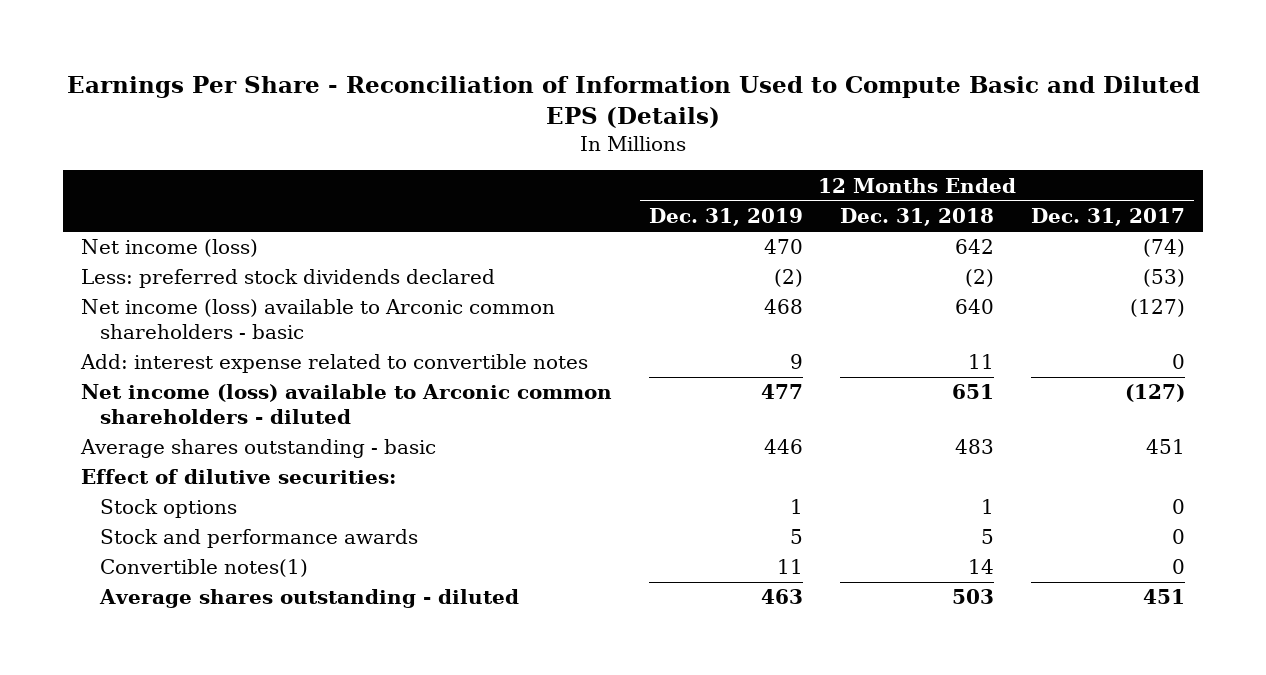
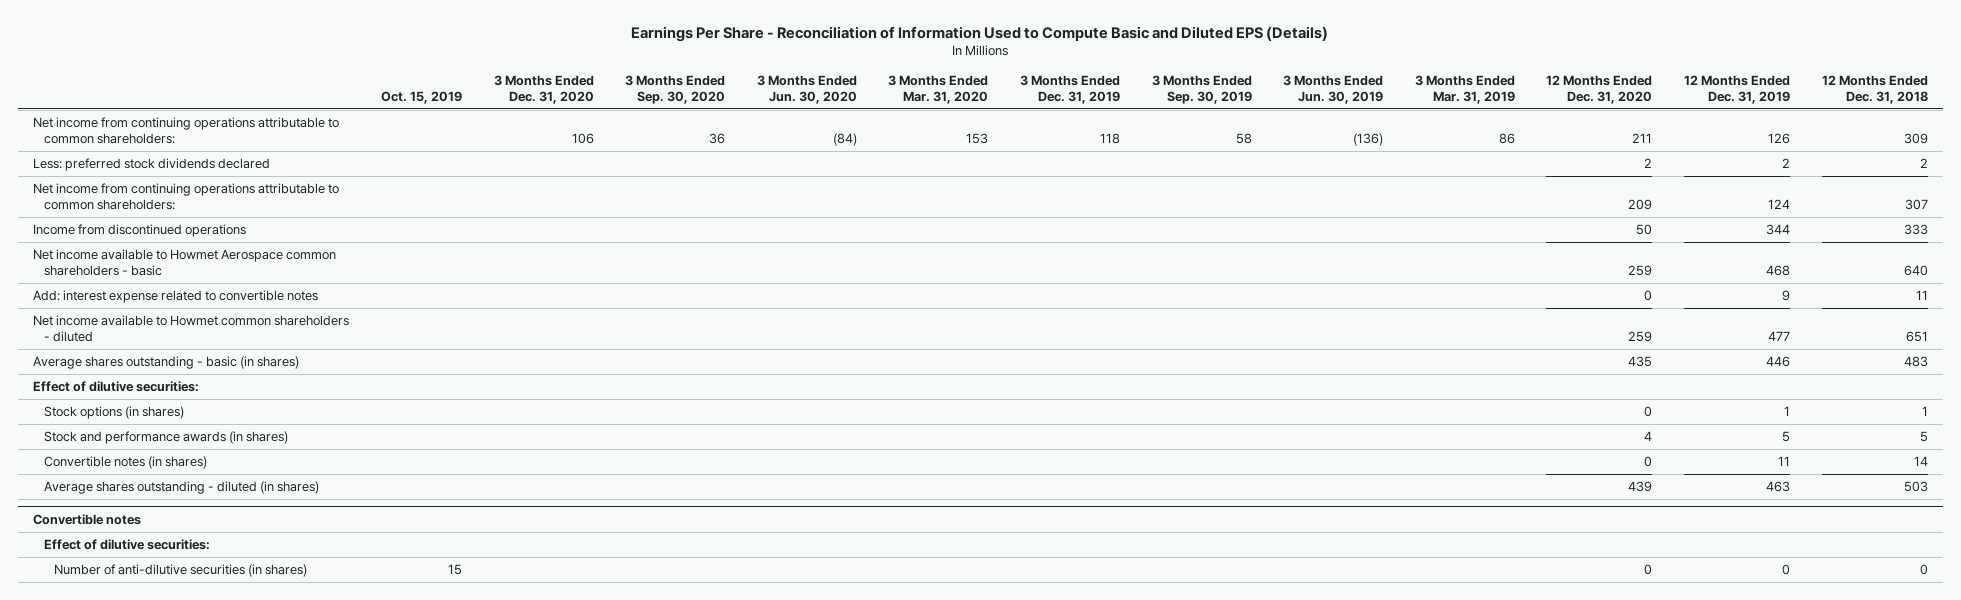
[1030,208,1185,227] Dec. 31, 2017 -> none
none -> [381,90,463,104] Oct. 15, 2019
none -> [493,74,594,104] 3 Months Ended Dec. 31, 2020
none -> [625,74,726,104] 3 Months Ended Sep. 30, 2020
none -> [756,74,857,104] 3 Months Ended Jun. 30, 2020
none -> [888,74,989,104] 3 Months Ended Mar. 31, 2020
none -> [1019,74,1120,104] 3 Months Ended Dec. 31, 2019
none -> [1151,74,1252,104] 3 Months Ended Sep. 30, 2019
none -> [1283,74,1384,104] 3 Months Ended Jun. 30, 2019
none -> [1414,74,1515,104] 3 Months Ended Mar. 31, 2019
none -> [1546,74,1653,104] 12 Months Ended Dec. 31, 2020
[81,239,259,258] Net income (loss) -> none
none -> [33,116,340,144] Net income from continuing operations attributable to common shareholders:
[773,269,803,288] (2) -> [1781,157,1790,168] 2
[964,269,994,288] (2) -> [1919,157,1928,168] 2
none -> [33,182,340,210] Net income from continuing operations attributable to common shareholders:
none -> [33,223,247,237] Income from discontinued operations
[81,299,556,340] Net income (loss) available to Arconic common shareholders - basic -> [33,248,337,276] Net income available to Howmet Aerospace common shareholders - basic
[81,384,613,425] Net income (loss) available to Arconic common shareholders - diluted -> [33,314,350,342] Net income available to Howmet common shareholders - diluted
[80,439,437,459] Average shares outstanding - basic -> [33,355,300,369] Average shares outstanding - basic (in shares)
[100,499,238,519] Stock options -> [43,405,184,419] Stock options (in shares)
[100,529,419,549] Stock and performance awards -> [43,430,288,444] Stock and performance awards (in shares)
[100,559,309,578] Convertible notes(1) -> [43,455,207,469] Convertible notes (in shares)
[99,589,520,609] Average shares outstanding - diluted -> [43,480,319,494] Average shares outstanding - diluted (in shares)
none -> [33,513,142,525] Convertible notes
none -> [43,538,210,550] Effect of dilutive securities:
none -> [54,563,308,577] Number of anti-dilutive securities (in shares)

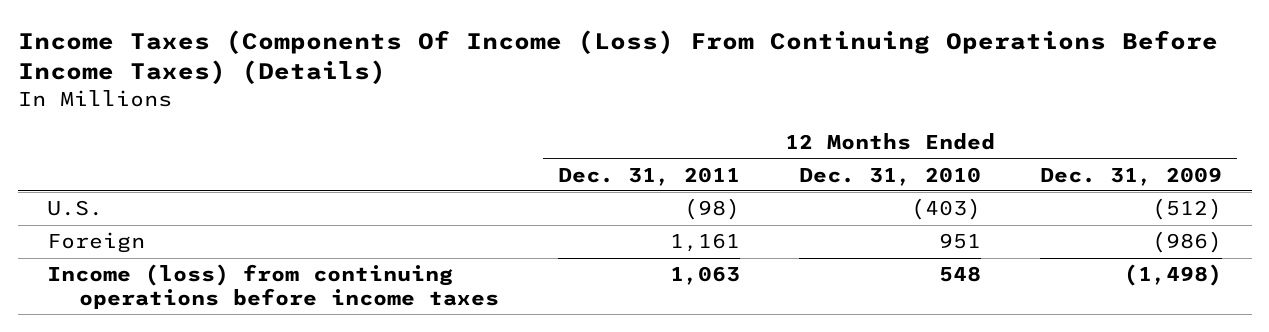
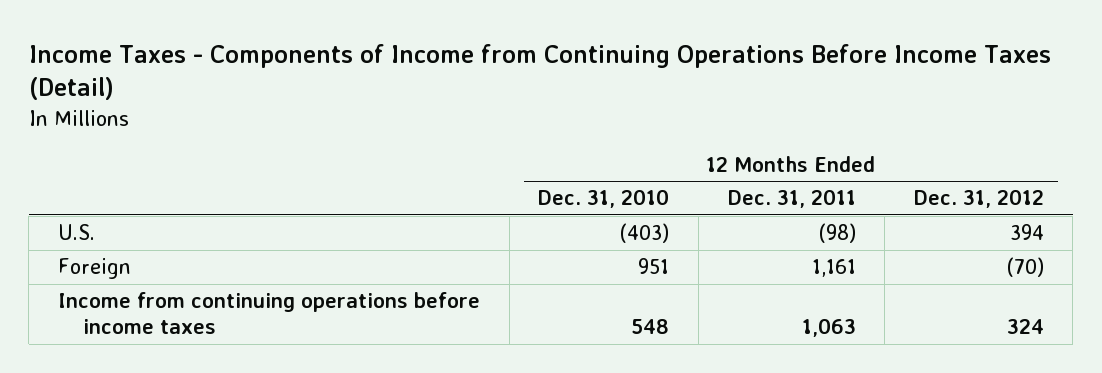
[17,29,1218,85] Income Taxes (Components Of Income (Loss) From Continuing Operations Before Income Taxes) (Details) -> [28,43,1051,101] Income Taxes - Components of Income from Continuing Operations Before Income Taxes (Detail)
[1039,166,1222,186] Dec. 31, 2009 -> none
none -> [913,189,1044,209] Dec. 31, 2012
[47,264,499,310] Income (loss) from continuing operations before income taxes -> [57,292,480,335] Income from continuing operations before income taxes

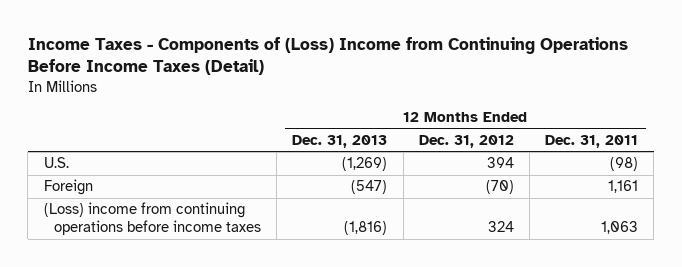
[28,43,1051,101] Income Taxes - Components of Income from Continuing Operations Before Income Taxes (Detail) -> [27,37,628,76] Income Taxes - Components of (Loss) Income from Continuing Operations Before Income Taxes (Detail)
[538,189,670,209] Dec. 31, 2010 -> none
none -> [292,135,388,149] Dec. 31, 2013
[57,292,480,335] Income from continuing operations before income taxes -> [43,202,262,236] (Loss) income from continuing operations before income taxes

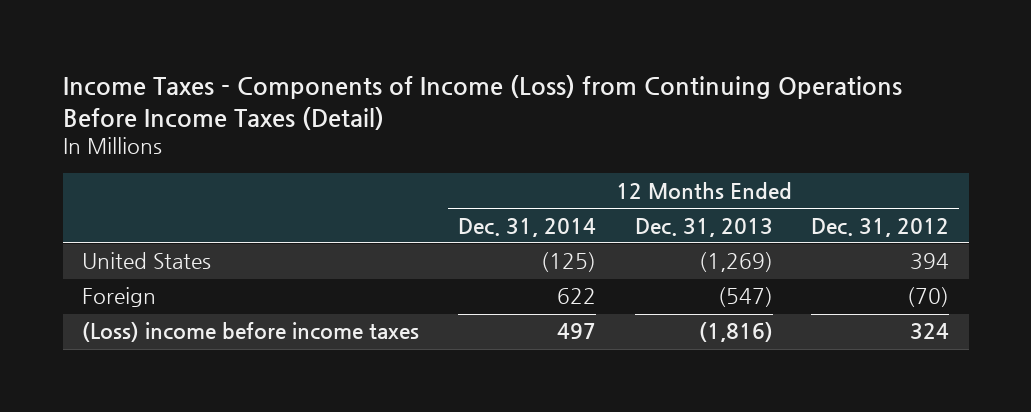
[27,37,628,76] Income Taxes - Components of (Loss) Income from Continuing Operations Before Income Taxes (Detail) -> [62,75,902,130] Income Taxes - Components of Income (Loss) from Continuing Operations Before Income Taxes (Detail)
[545,135,639,149] Dec. 31, 2011 -> none
none -> [457,217,596,237] Dec. 31, 2014
[43,157,69,169] U.S. -> [82,252,212,270] United States
[43,202,262,236] (Loss) income from continuing operations before income taxes -> [82,322,420,343] (Loss) income before income taxes

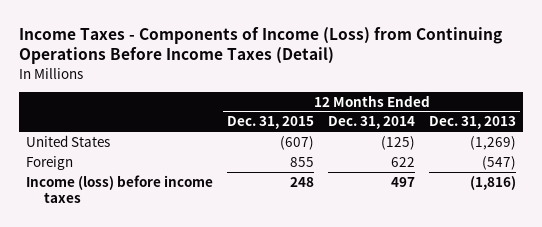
[811,217,950,237] Dec. 31, 2012 -> none
none -> [226,116,314,130] Dec. 31, 2015
[82,322,420,343] (Loss) income before income taxes -> [25,174,213,204] Income (loss) before income taxes

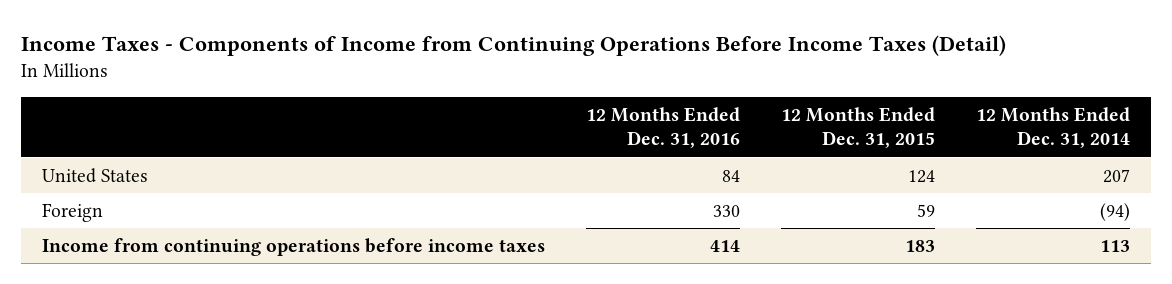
[18,26,502,65] Income Taxes - Components of Income (Loss) from Continuing Operations Before Income Taxes (Detail) -> [21,35,1007,57] Income Taxes - Components of Income from Continuing Operations Before Income Taxes (Detail)
[429,116,517,130] Dec. 31, 2013 -> none
none -> [586,106,741,149] 12 Months Ended Dec. 31, 2016
[279,135,314,150] (607) -> [908,169,936,183] 124
[381,135,416,150] (125) -> [1103,168,1131,183] 207
[289,156,314,167] 855 -> [917,203,936,217] 59
[391,156,416,167] 622 -> [1100,202,1131,221] (94)
[25,174,213,204] Income (loss) before income taxes -> [41,237,545,256] Income from continuing operations before income taxes
[289,176,314,187] 248 -> [905,239,936,252] 183
[391,176,416,187] 497 -> [1100,239,1131,252] 113

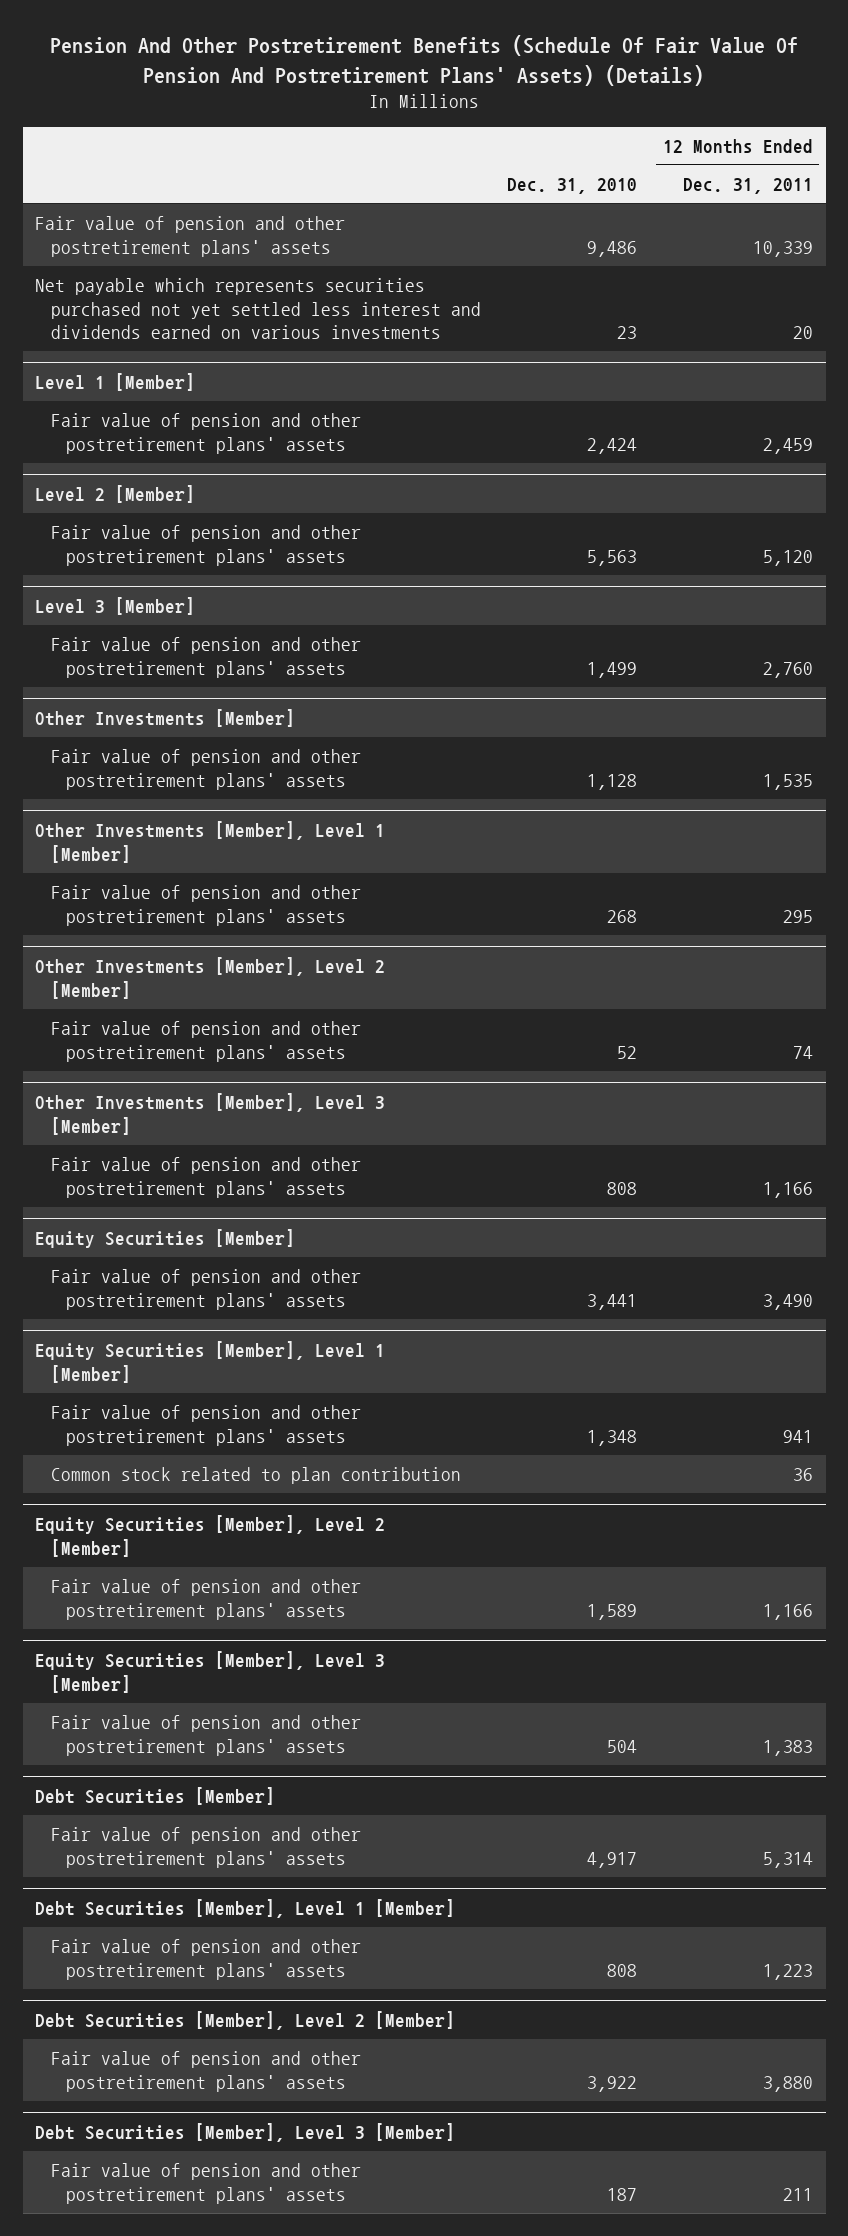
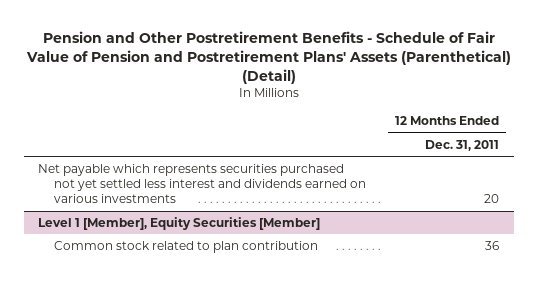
[50,35,799,86] Pension And Other Postretirement Benefits (Schedule Of Fair Value Of Pension And Postretirement Plans' Assets) (Details) -> [25,30,511,84] Pension and Other Postretirement Benefits - Schedule of Fair Value of Pension and Postretirement Plans' Assets (Parenthetical) (Detail)
[506,177,637,194] Dec. 31, 2010 -> none
[35,216,346,257] Fair value of pension and other postretirement plans' assets -> none
[35,373,196,392] Level 1 [Member] -> none
[50,413,361,454] Fair value of pension and other postretirement plans' assets -> none
[35,485,196,504] Level 2 [Member] -> none
[50,525,361,566] Fair value of pension and other postretirement plans' assets -> none
[35,597,196,616] Level 3 [Member] -> none
[50,637,361,678] Fair value of pension and other postretirement plans' assets -> none
[35,709,296,728] Other Investments [Member] -> none
[50,749,361,790] Fair value of pension and other postretirement plans' assets -> none
[35,821,386,863] Other Investments [Member], Level 1 [Member] -> none
[50,885,361,926] Fair value of pension and other postretirement plans' assets -> none
[35,957,386,999] Other Investments [Member], Level 2 [Member] -> none
[50,1021,361,1062] Fair value of pension and other postretirement plans' assets -> none
[35,1093,386,1135] Other Investments [Member], Level 3 [Member] -> none
[50,1157,361,1198] Fair value of pension and other postretirement plans' assets -> none
[35,1229,296,1249] Equity Securities [Member] -> none
[50,1269,361,1310] Fair value of pension and other postretirement plans' assets -> none
[50,1405,361,1446] Fair value of pension and other postretirement plans' assets -> none
[35,1341,386,1383] Equity Securities [Member], Level 1 [Member] -> [38,216,321,230] Level 1 [Member], Equity Securities [Member]
[35,1515,386,1557] Equity Securities [Member], Level 2 [Member] -> none
[50,1579,361,1620] Fair value of pension and other postretirement plans' assets -> none
[35,1651,386,1693] Equity Securities [Member], Level 3 [Member] -> none
[50,1715,361,1756] Fair value of pension and other postretirement plans' assets -> none
[35,1787,276,1806] Debt Securities [Member] -> none
[50,1827,361,1868] Fair value of pension and other postretirement plans' assets -> none
[35,1899,456,1919] Debt Securities [Member], Level 1 [Member] -> none
[50,1939,361,1980] Fair value of pension and other postretirement plans' assets -> none
[35,2011,456,2031] Debt Securities [Member], Level 2 [Member] -> none
[50,2051,361,2092] Fair value of pension and other postretirement plans' assets -> none
[35,2123,456,2143] Debt Securities [Member], Level 3 [Member] -> none
[50,2163,361,2204] Fair value of pension and other postretirement plans' assets -> none

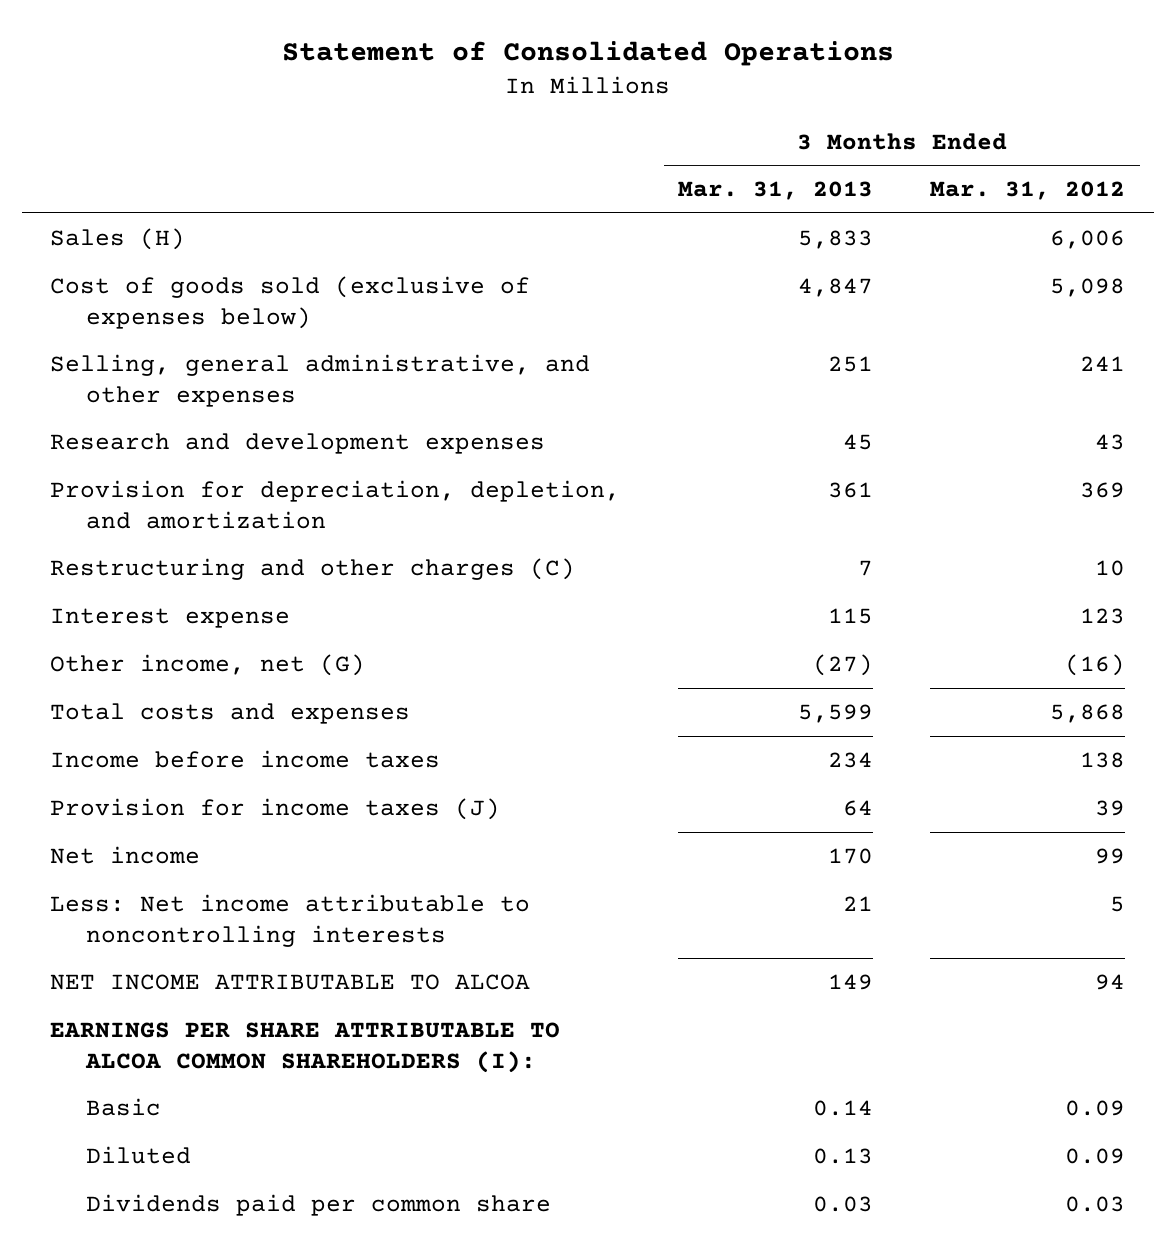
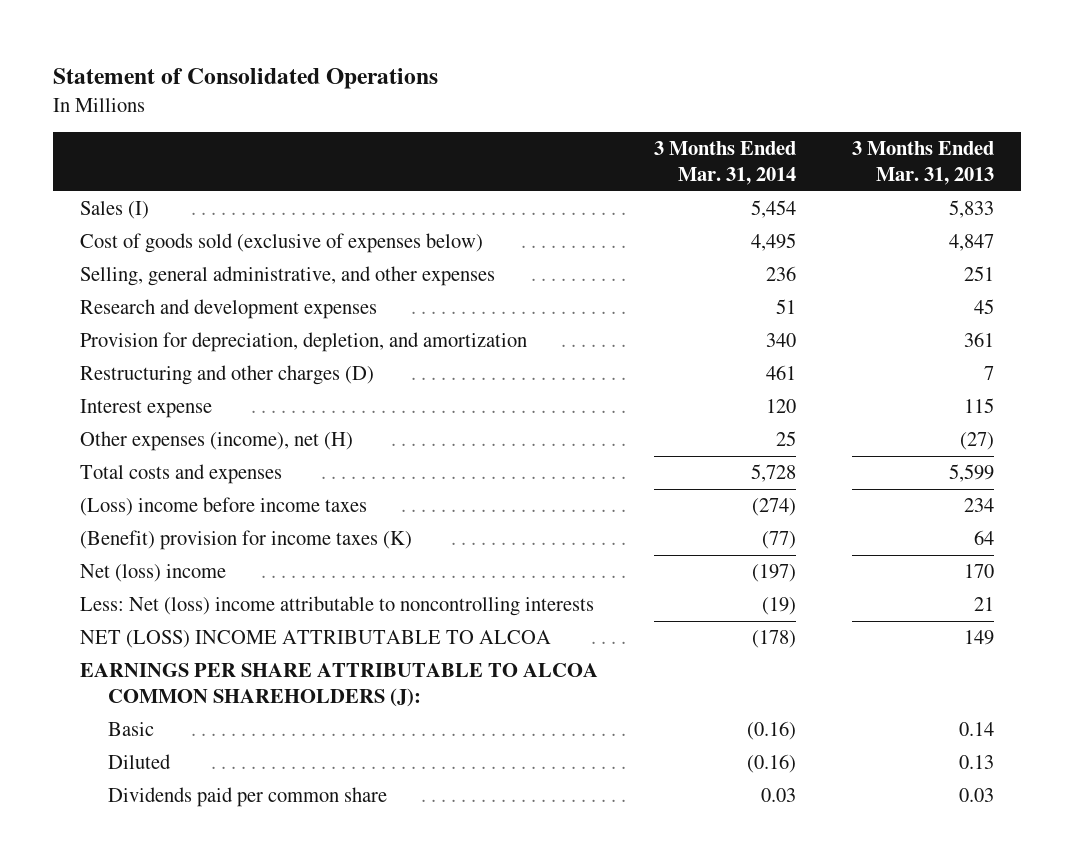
[930,181,1126,201] Mar. 31, 2012 -> none
none -> [653,140,796,186] 3 Months Ended Mar. 31, 2014
[50,227,186,250] Sales (H) -> [80,201,150,220] Sales (I)
[50,557,576,580] Restructuring and other charges (C) -> [80,365,375,386] Restructuring and other charges (D)
[50,653,366,676] Other income, net (G) -> [80,431,354,452] Other expenses (income), net (H)
[50,749,441,768] Income before income taxes -> [80,497,368,517] (Loss) income before income taxes
[50,797,501,820] Provision for income taxes (J) -> [80,530,413,551] (Benefit) provision for income taxes (K)
[50,845,201,864] Net income -> [80,564,227,583] Net (loss) income
[50,893,531,947] Less: Net income attributable to noncontrolling interests -> [80,596,595,617] Less: Net (loss) income attributable to noncontrolling interests
[50,973,531,990] NET INCOME ATTRIBUTABLE TO ALCOA -> [80,630,552,649] NET (LOSS) INCOME ATTRIBUTABLE TO ALCOA
[50,1021,561,1073] EARNINGS PER SHARE ATTRIBUTABLE TO ALCOA COMMON SHAREHOLDERS (I): -> [80,663,599,708] EARNINGS PER SHARE ATTRIBUTABLE TO ALCOA COMMON SHAREHOLDERS (J):

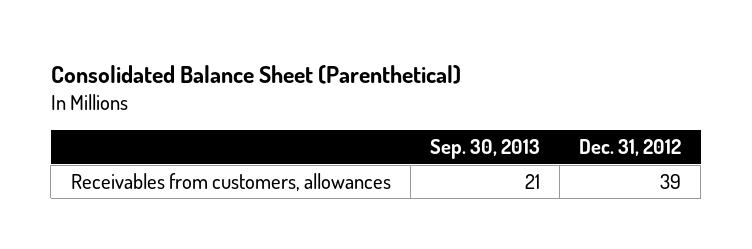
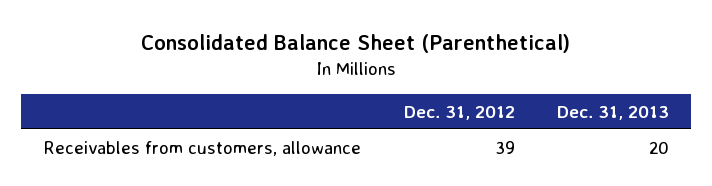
[429,139,540,160] Sep. 30, 2013 -> none
none -> [557,105,670,120] Dec. 31, 2013
[70,173,391,192] Receivables from customers, allowances -> [42,140,361,156] Receivables from customers, allowance

